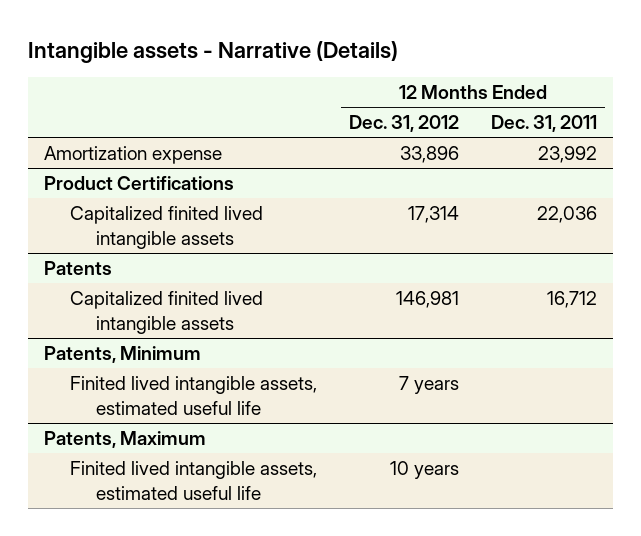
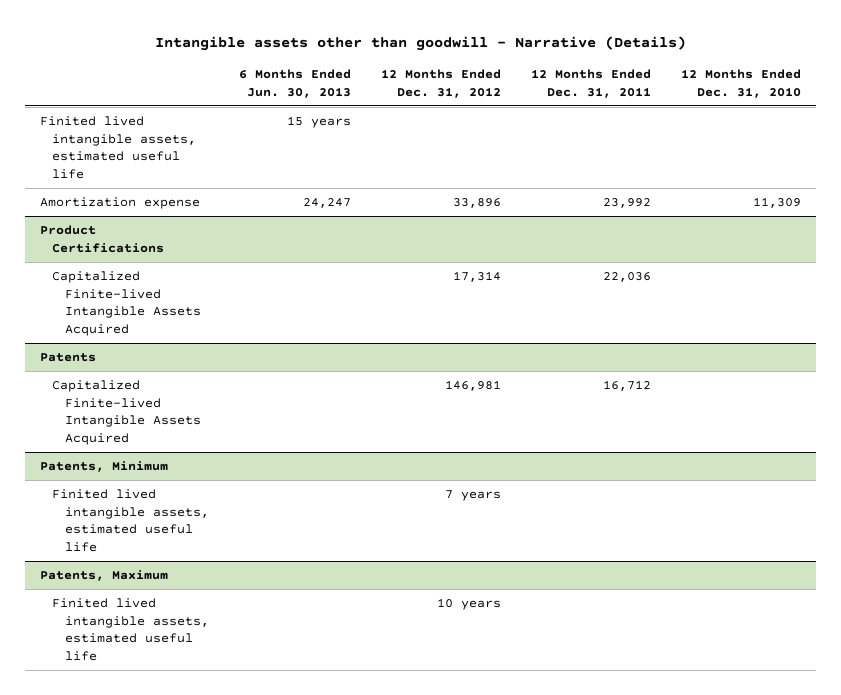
[27,40,398,63] Intangible assets - Narrative (Details) -> [154,35,686,51] Intangible assets other than goodwill - Narrative (Details)
none -> [238,69,351,98] 6 Months Ended Jun. 30, 2013
none -> [680,69,801,98] 12 Months Ended Dec. 31, 2010
none -> [40,116,197,179] Finited lived intangible assets, estimated useful life
[69,206,263,249] Capitalized finited lived intangible assets -> [52,271,201,336] Capitalized Finite-lived Intangible Assets Acquired
[69,291,263,334] Capitalized finited lived intangible assets -> [52,380,201,445] Capitalized Finite-lived Intangible Assets Acquired

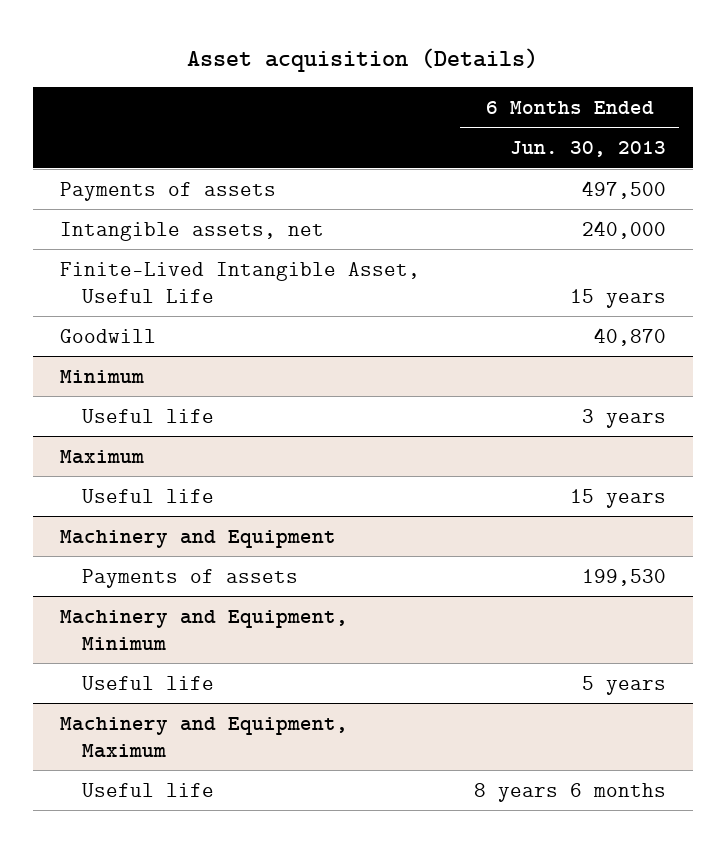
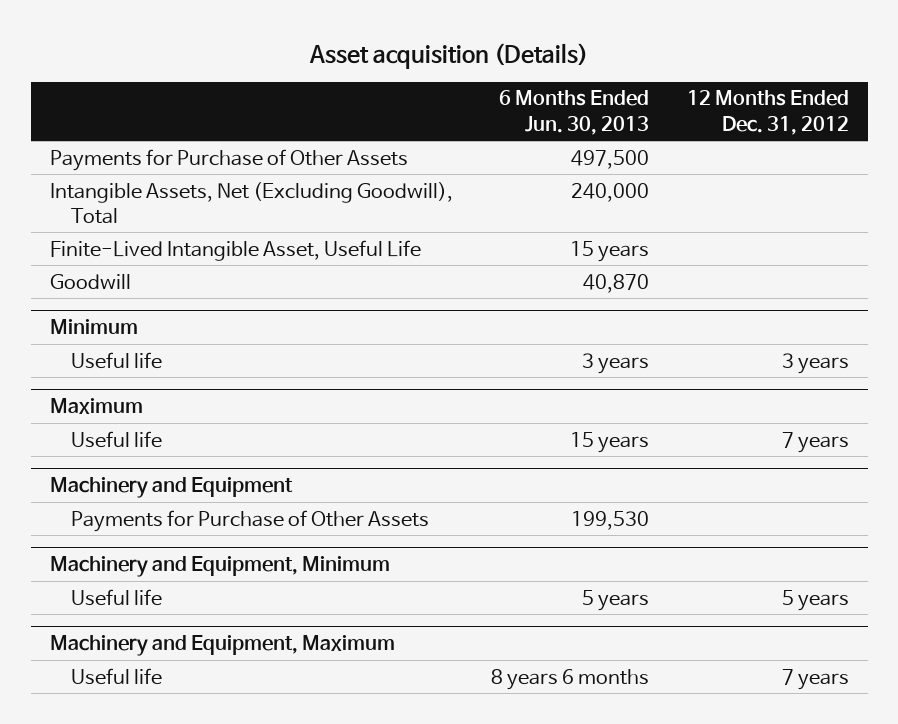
none -> [686,90,849,135] 12 Months Ended Dec. 31, 2012
[59,181,276,201] Payments of assets -> [49,148,408,171] Payments for Purchase of Other Assets
[59,221,324,241] Intangible assets, net -> [49,181,453,224] Intangible Assets, Net (Excluding Goodwill), Total
[82,568,299,588] Payments of assets -> [70,509,429,532] Payments for Purchase of Other Assets

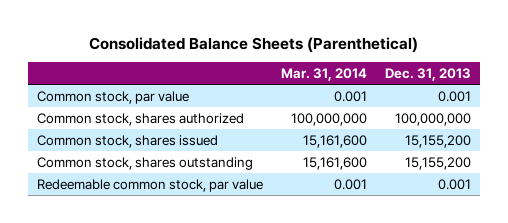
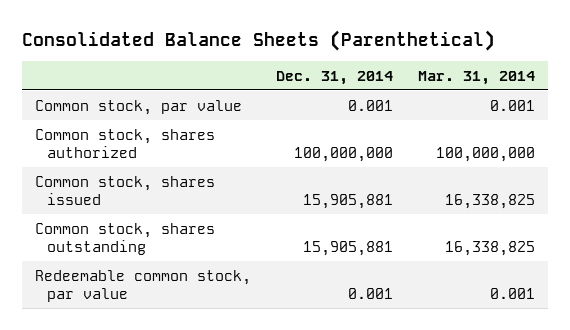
[385,68,472,82] Dec. 31, 2013 -> none
none -> [276,70,394,85] Dec. 31, 2014
[302,134,367,148] 15,161,600 -> [445,194,536,210] 16,338,825
[302,156,367,170] 15,161,600 -> [445,241,536,257] 16,338,825

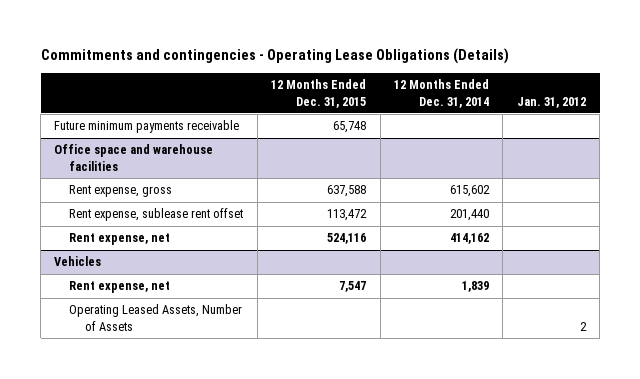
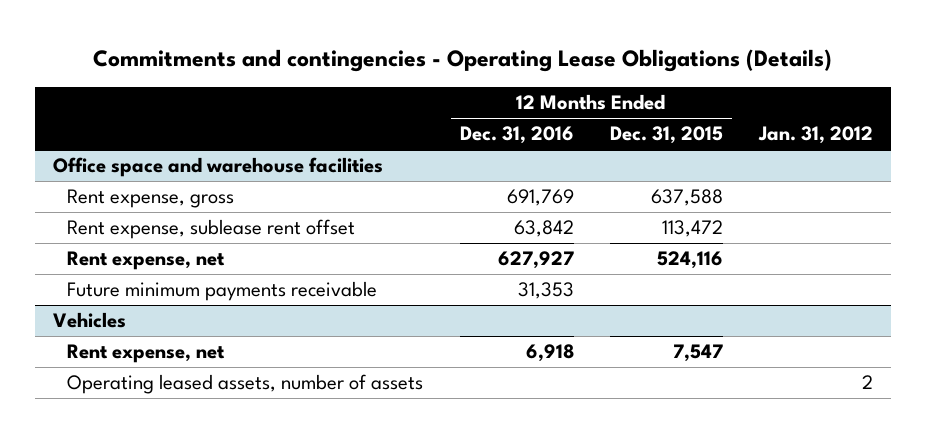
[394,79,490,108] 12 Months Ended Dec. 31, 2014 -> none
none -> [459,126,574,145] Dec. 31, 2016
[54,120,240,134] Future minimum payments receivable -> none
none -> [67,281,378,302] Future minimum payments receivable
[69,304,243,331] Operating Leased Assets, Number of Assets -> [67,374,424,395] Operating leased assets, number of assets

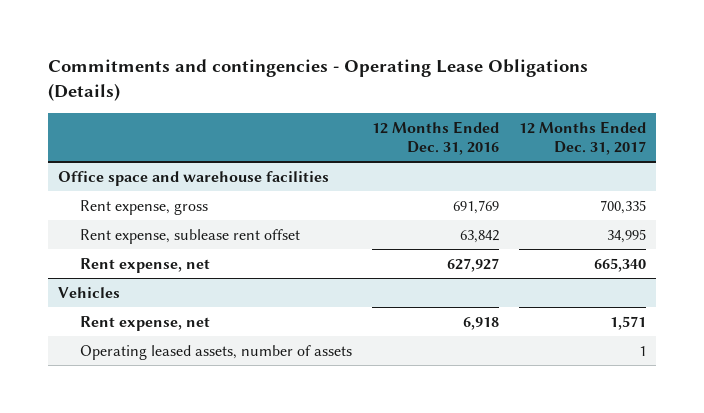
[609,126,723,145] Dec. 31, 2015 -> none
[758,126,874,145] Jan. 31, 2012 -> none
none -> [519,120,647,155] 12 Months Ended Dec. 31, 2017
[67,281,378,302] Future minimum payments receivable -> none

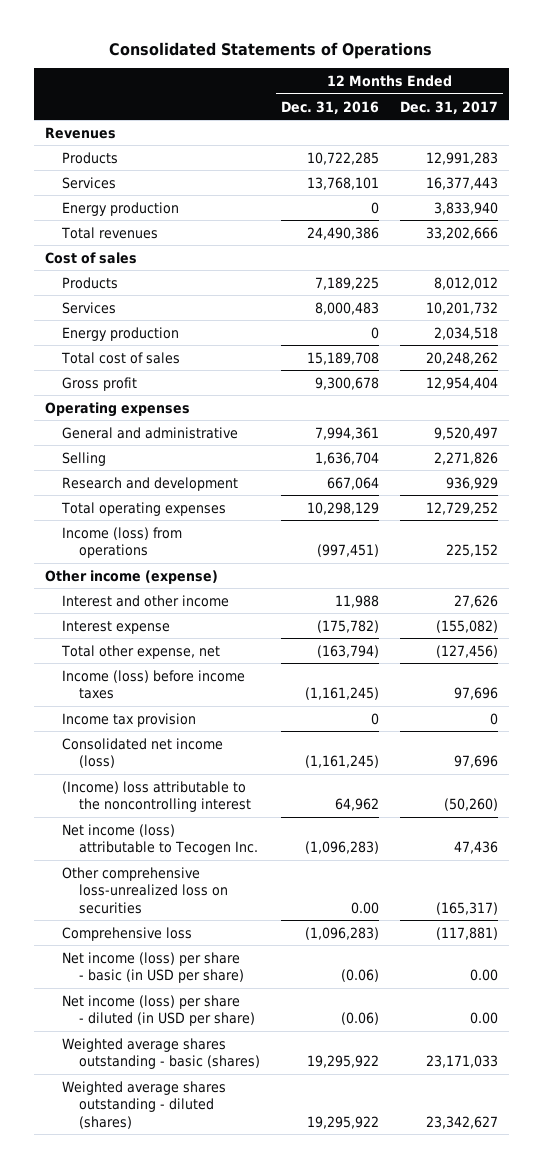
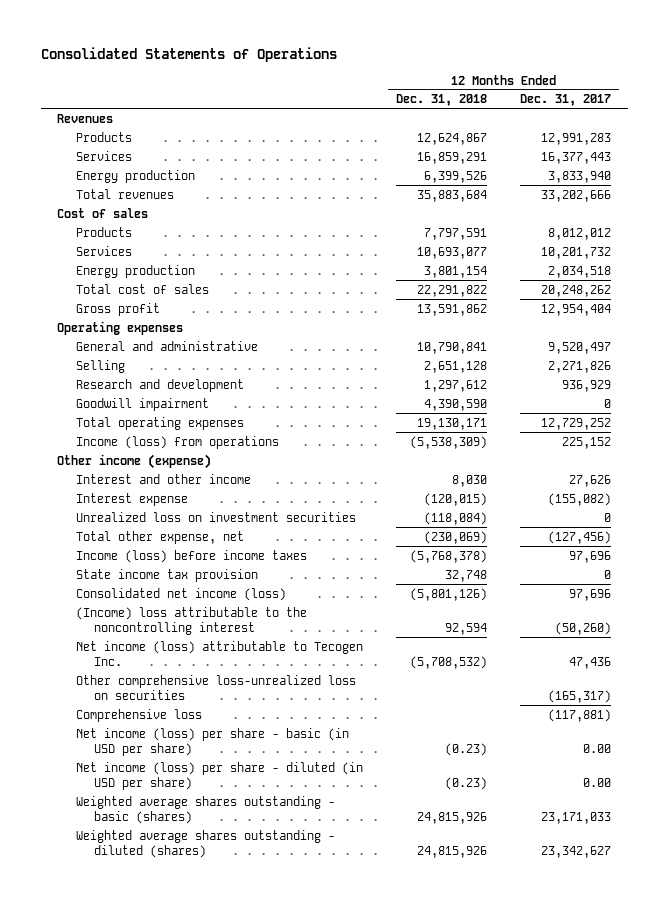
[281,100,380,114] Dec. 31, 2016 -> none
none -> [396,94,488,107] Dec. 31, 2018
none -> [75,397,209,411] Goodwill impairment
none -> [75,511,356,522] Unrealized loss on investment securities
[61,712,196,727] Income tax provision -> [75,568,258,582] State income tax provision

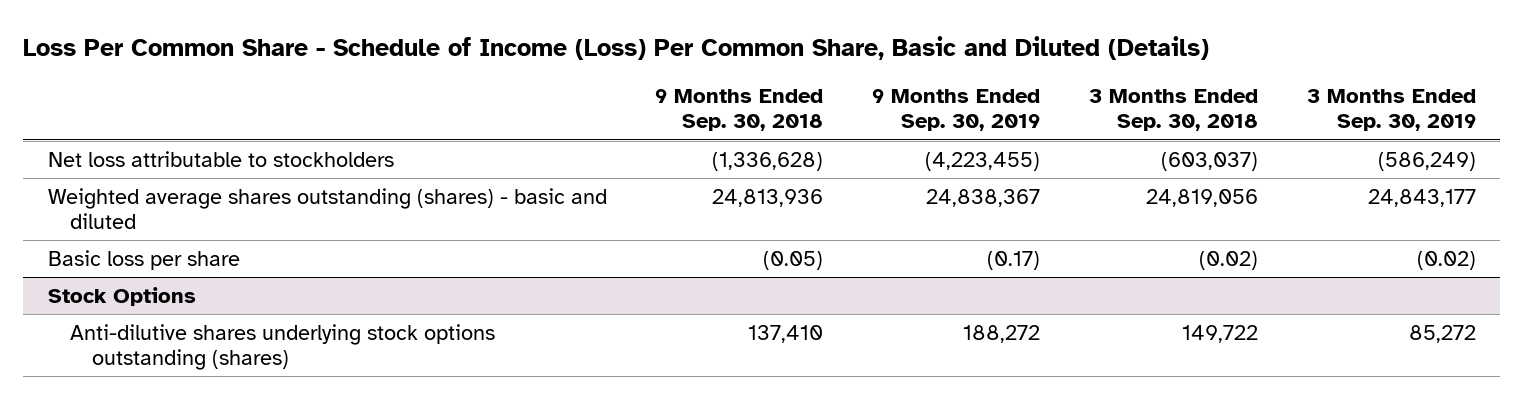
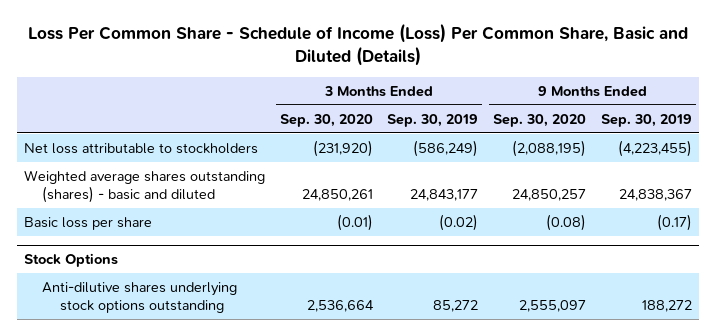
[655,89,824,132] 9 Months Ended Sep. 30, 2018 -> none
[1088,89,1258,132] 3 Months Ended Sep. 30, 2018 -> none
none -> [279,113,373,127] Sep. 30, 2020
none -> [493,113,587,127] Sep. 30, 2020
[69,323,495,370] Anti-dilutive shares underlying stock options outstanding (shares) -> [41,281,237,313] Anti-dilutive shares underlying stock options outstanding

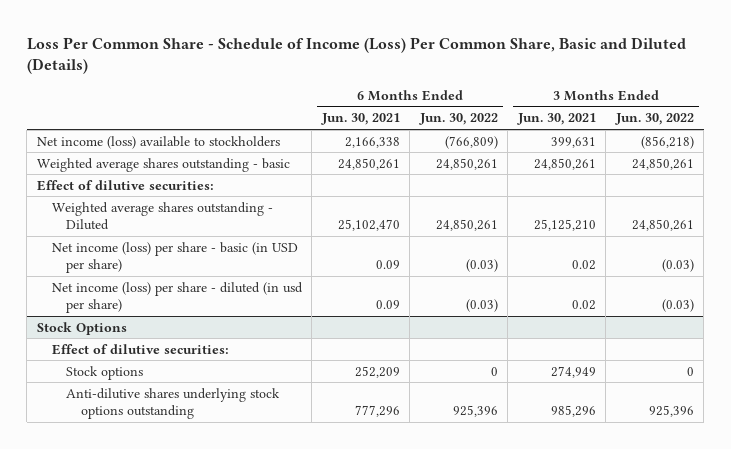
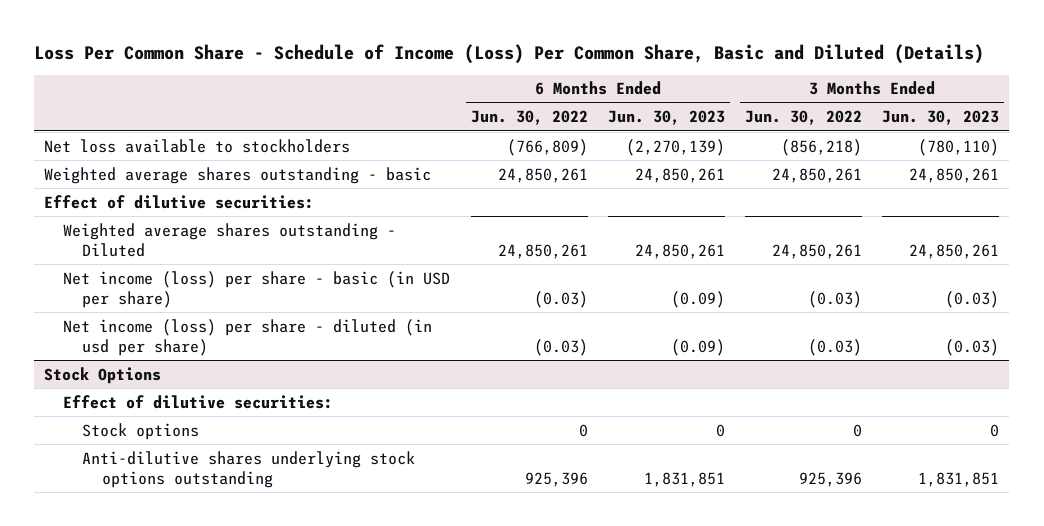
[320,113,400,126] Jun. 30, 2021 -> none
[516,113,596,126] Jun. 30, 2021 -> none
none -> [607,110,725,126] Jun. 30, 2023
none -> [882,110,1000,126] Jun. 30, 2023
[36,135,280,149] Net income (loss) available to stockholders -> [44,138,351,153] Net loss available to stockholders

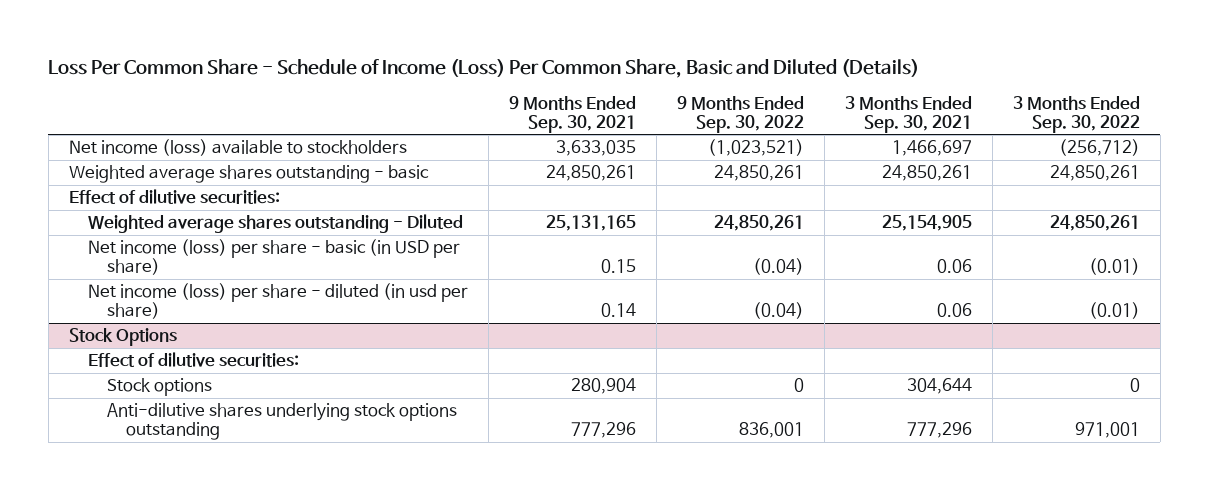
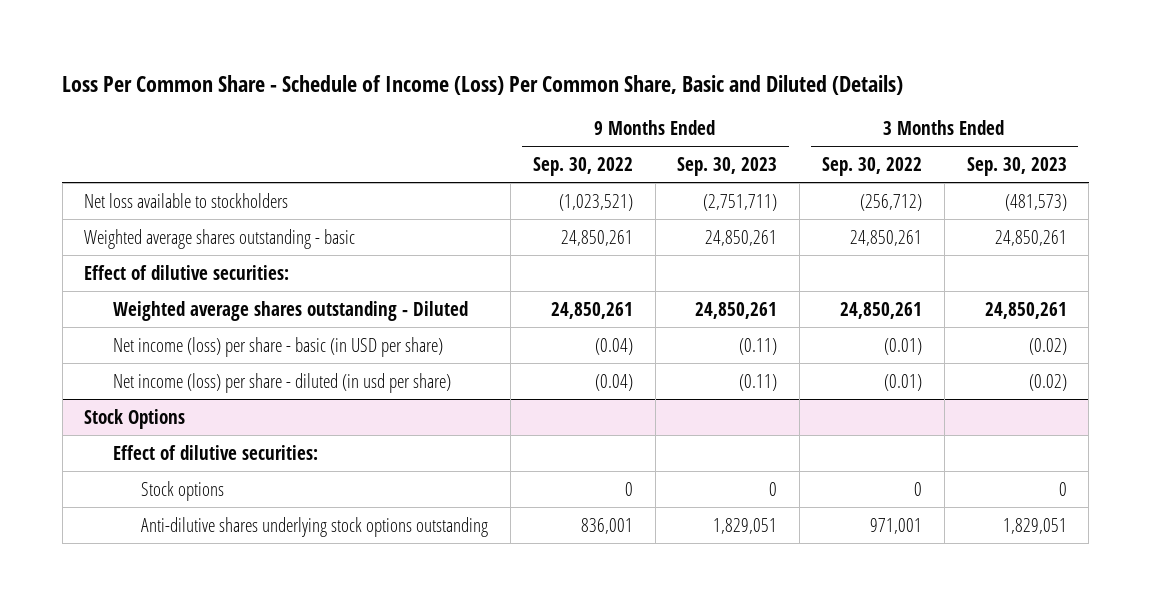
[508,95,636,133] 9 Months Ended Sep. 30, 2021 -> none
[844,95,972,133] 3 Months Ended Sep. 30, 2021 -> none
none -> [677,156,778,176] Sep. 30, 2023
none -> [966,156,1067,176] Sep. 30, 2023
[68,139,407,157] Net income (loss) available to stockholders -> [84,192,289,208] Net loss available to stockholders

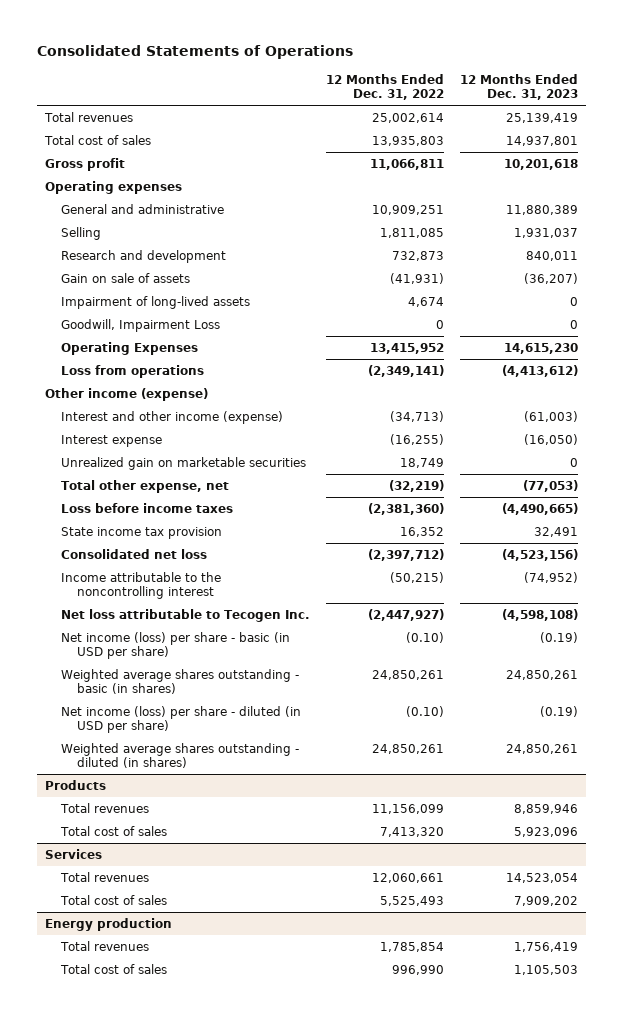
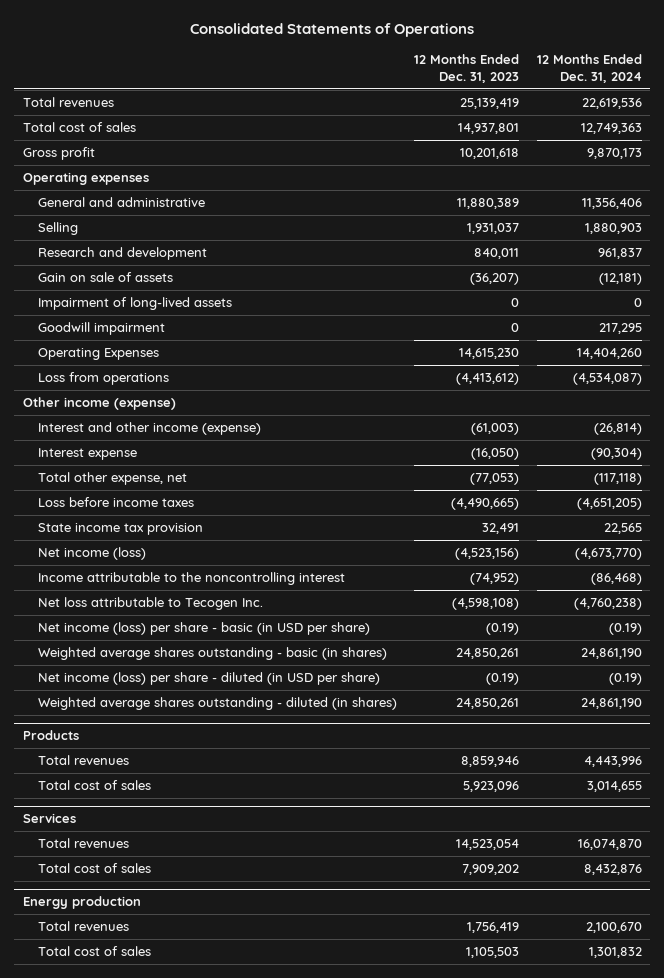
[325,73,444,101] 12 Months Ended Dec. 31, 2022 -> none
none -> [536,54,642,84] 12 Months Ended Dec. 31, 2024
[61,318,221,332] Goodwill, Impairment Loss -> [37,321,165,335] Goodwill impairment
[61,456,307,470] Unrealized gain on marketable securities -> none
[61,548,208,559] Consolidated net loss -> [37,546,146,560] Net income (loss)

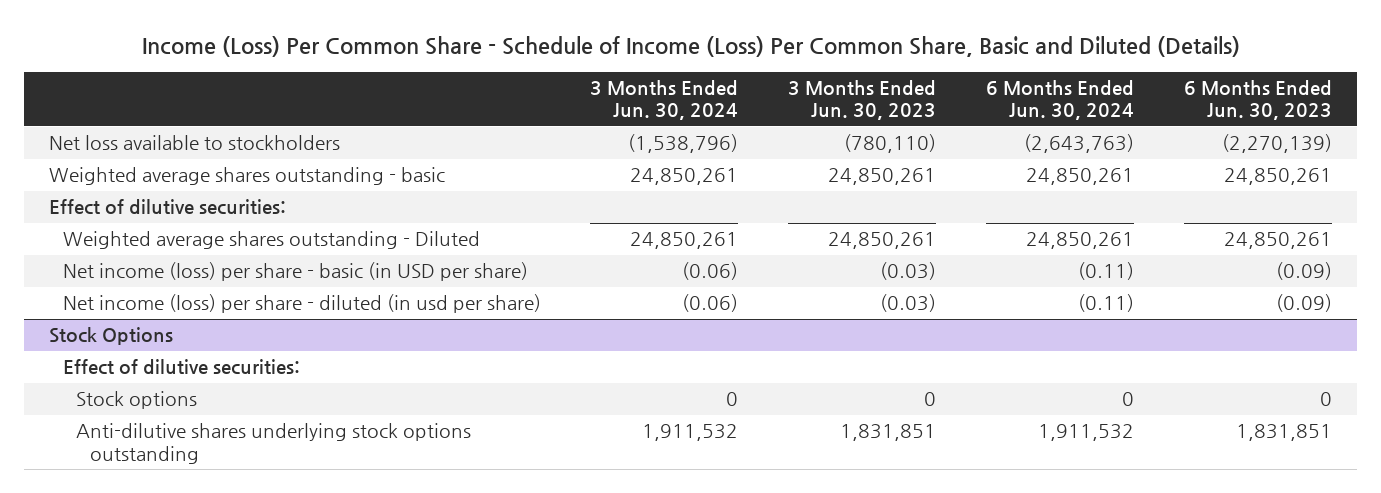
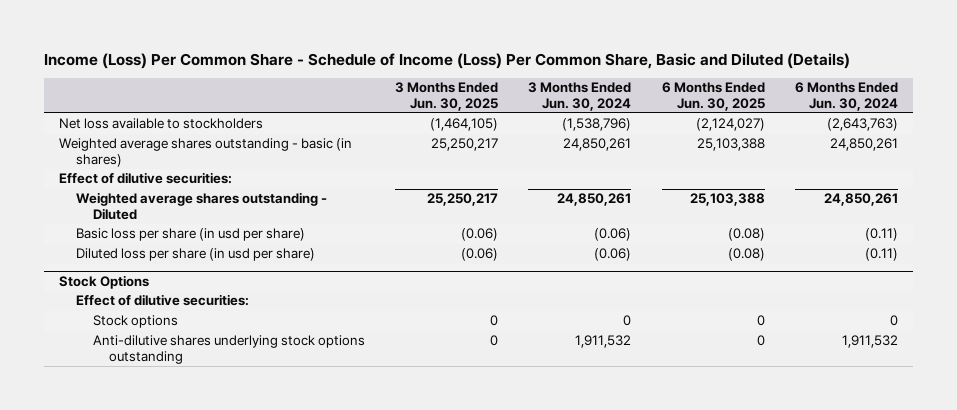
[788,80,937,121] 3 Months Ended Jun. 30, 2023 -> none
[1183,80,1332,121] 6 Months Ended Jun. 30, 2023 -> none
none -> [394,82,498,111] 3 Months Ended Jun. 30, 2025
none -> [661,82,765,111] 6 Months Ended Jun. 30, 2025
[49,167,446,186] Weighted average shares outstanding - basic -> [59,138,353,167] Weighted average shares outstanding - basic (in shares)
[62,262,528,282] Net income (loss) per share - basic (in USD per share) -> [75,228,305,242] Basic loss per share (in usd per share)
[62,294,541,314] Net income (loss) per share - diluted (in usd per share) -> [75,248,315,262] Diluted loss per share (in usd per share)

